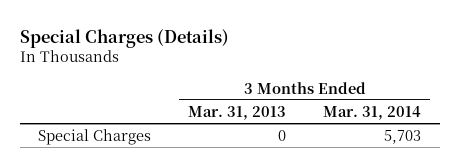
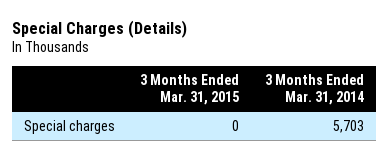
[188,105,287,120] Mar. 31, 2013 -> none
none -> [140,74,240,106] 3 Months Ended Mar. 31, 2015
[38,128,152,145] Special Charges -> [24,120,116,135] Special charges

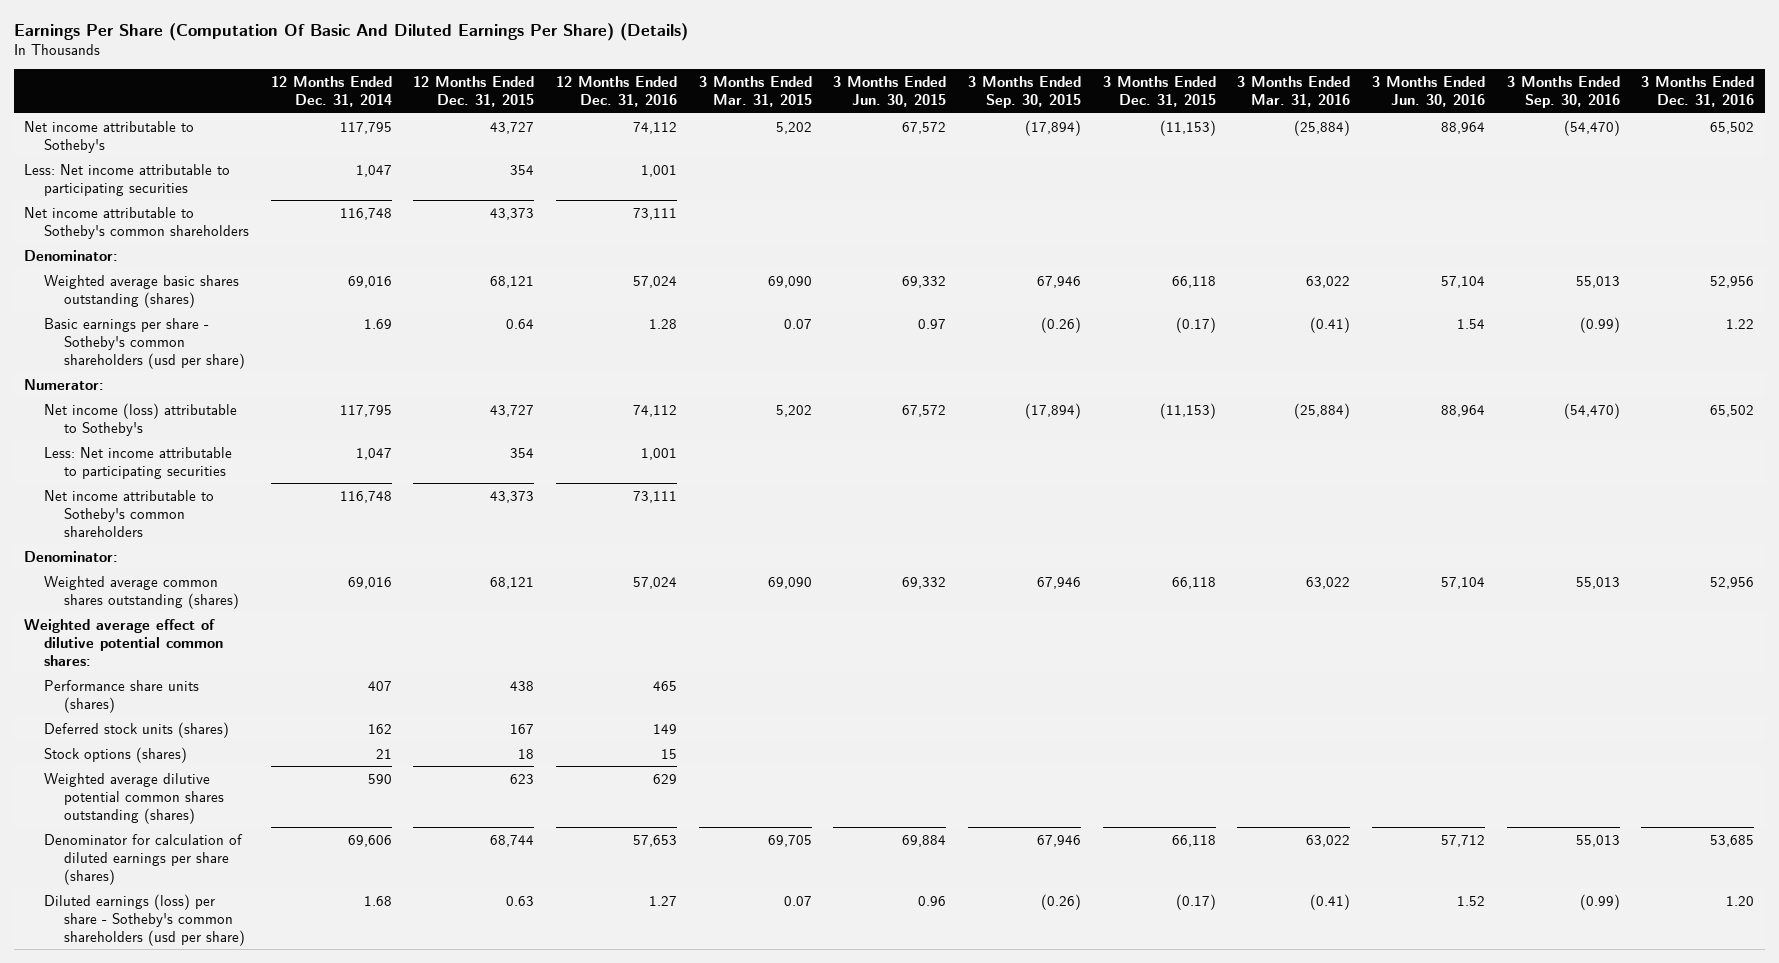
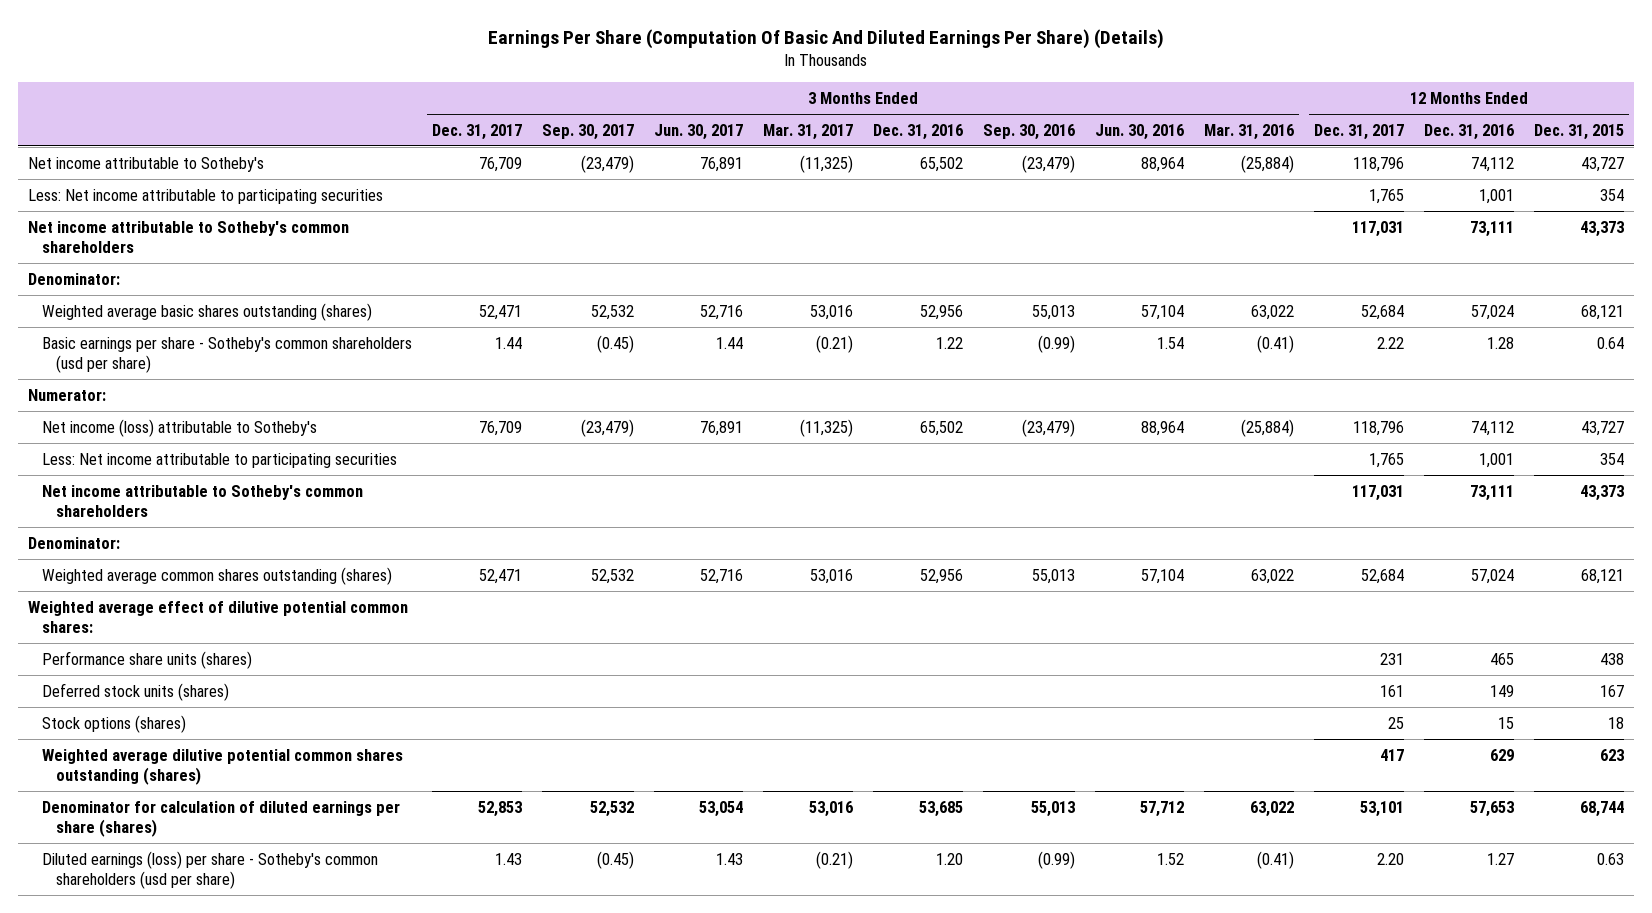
[270,76,392,108] 12 Months Ended Dec. 31, 2014 -> none
[698,76,812,108] 3 Months Ended Mar. 31, 2015 -> none
[833,76,947,108] 3 Months Ended Jun. 30, 2015 -> none
[968,76,1082,109] 3 Months Ended Sep. 30, 2015 -> none
[1102,76,1216,108] 3 Months Ended Dec. 31, 2015 -> none
none -> [432,123,523,140] Dec. 31, 2017
none -> [542,123,635,140] Sep. 30, 2017
none -> [654,123,744,140] Jun. 30, 2017
none -> [763,123,854,140] Mar. 31, 2017
none -> [1314,123,1405,140] Dec. 31, 2017
[1563,119,1620,136] (54,470) -> [1022,154,1076,173] (23,479)
[1563,402,1620,419] (54,470) -> [1022,418,1076,437] (23,479)

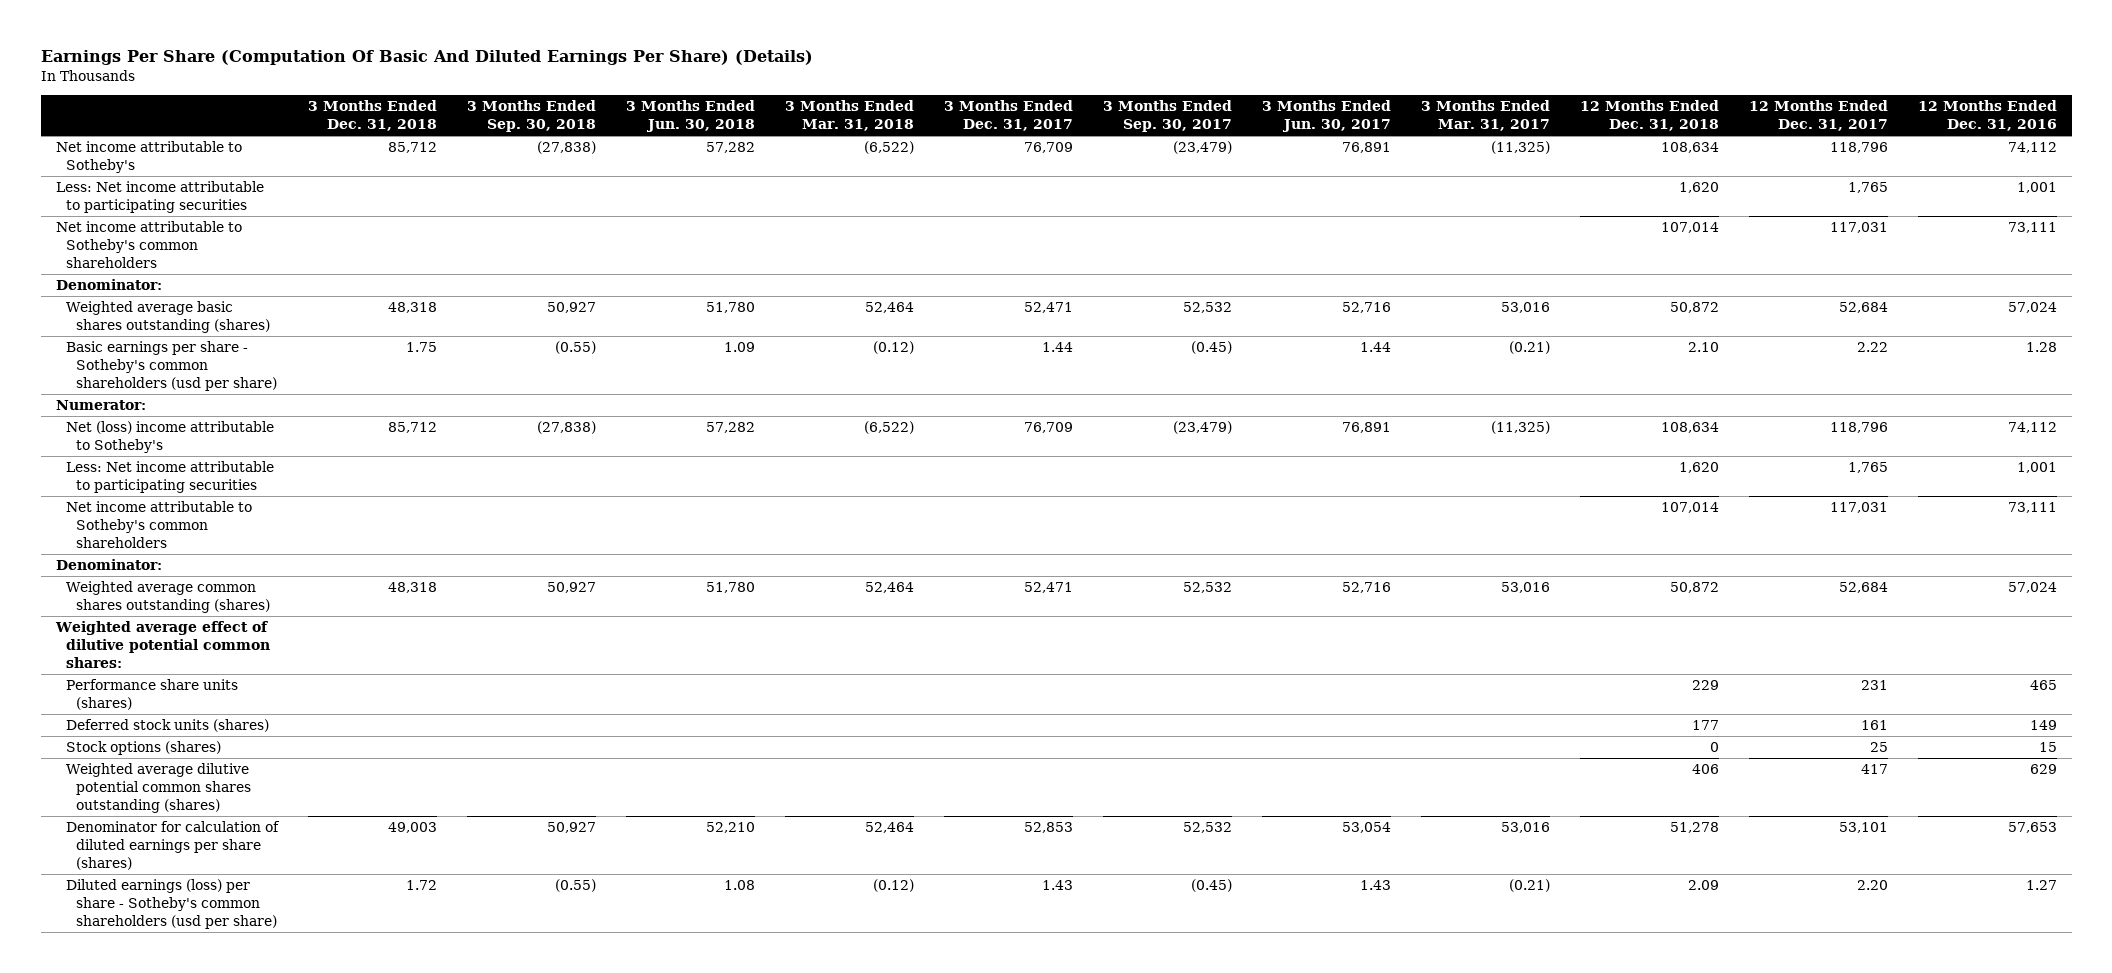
[873,123,964,140] Dec. 31, 2016 -> none
[983,123,1076,140] Sep. 30, 2016 -> none
[1095,123,1185,140] Jun. 30, 2016 -> none
[1204,123,1295,140] Mar. 31, 2016 -> none
[1534,123,1625,140] Dec. 31, 2015 -> none
none -> [307,100,437,132] 3 Months Ended Dec. 31, 2018
none -> [466,100,596,133] 3 Months Ended Sep. 30, 2018
none -> [625,100,755,133] 3 Months Ended Jun. 30, 2018
none -> [784,100,914,132] 3 Months Ended Mar. 31, 2018
none -> [1579,100,1719,132] 12 Months Ended Dec. 31, 2018
[42,418,318,437] Net income (loss) attributable to Sotheby's -> [65,421,274,454] Net (loss) income attributable to Sotheby's

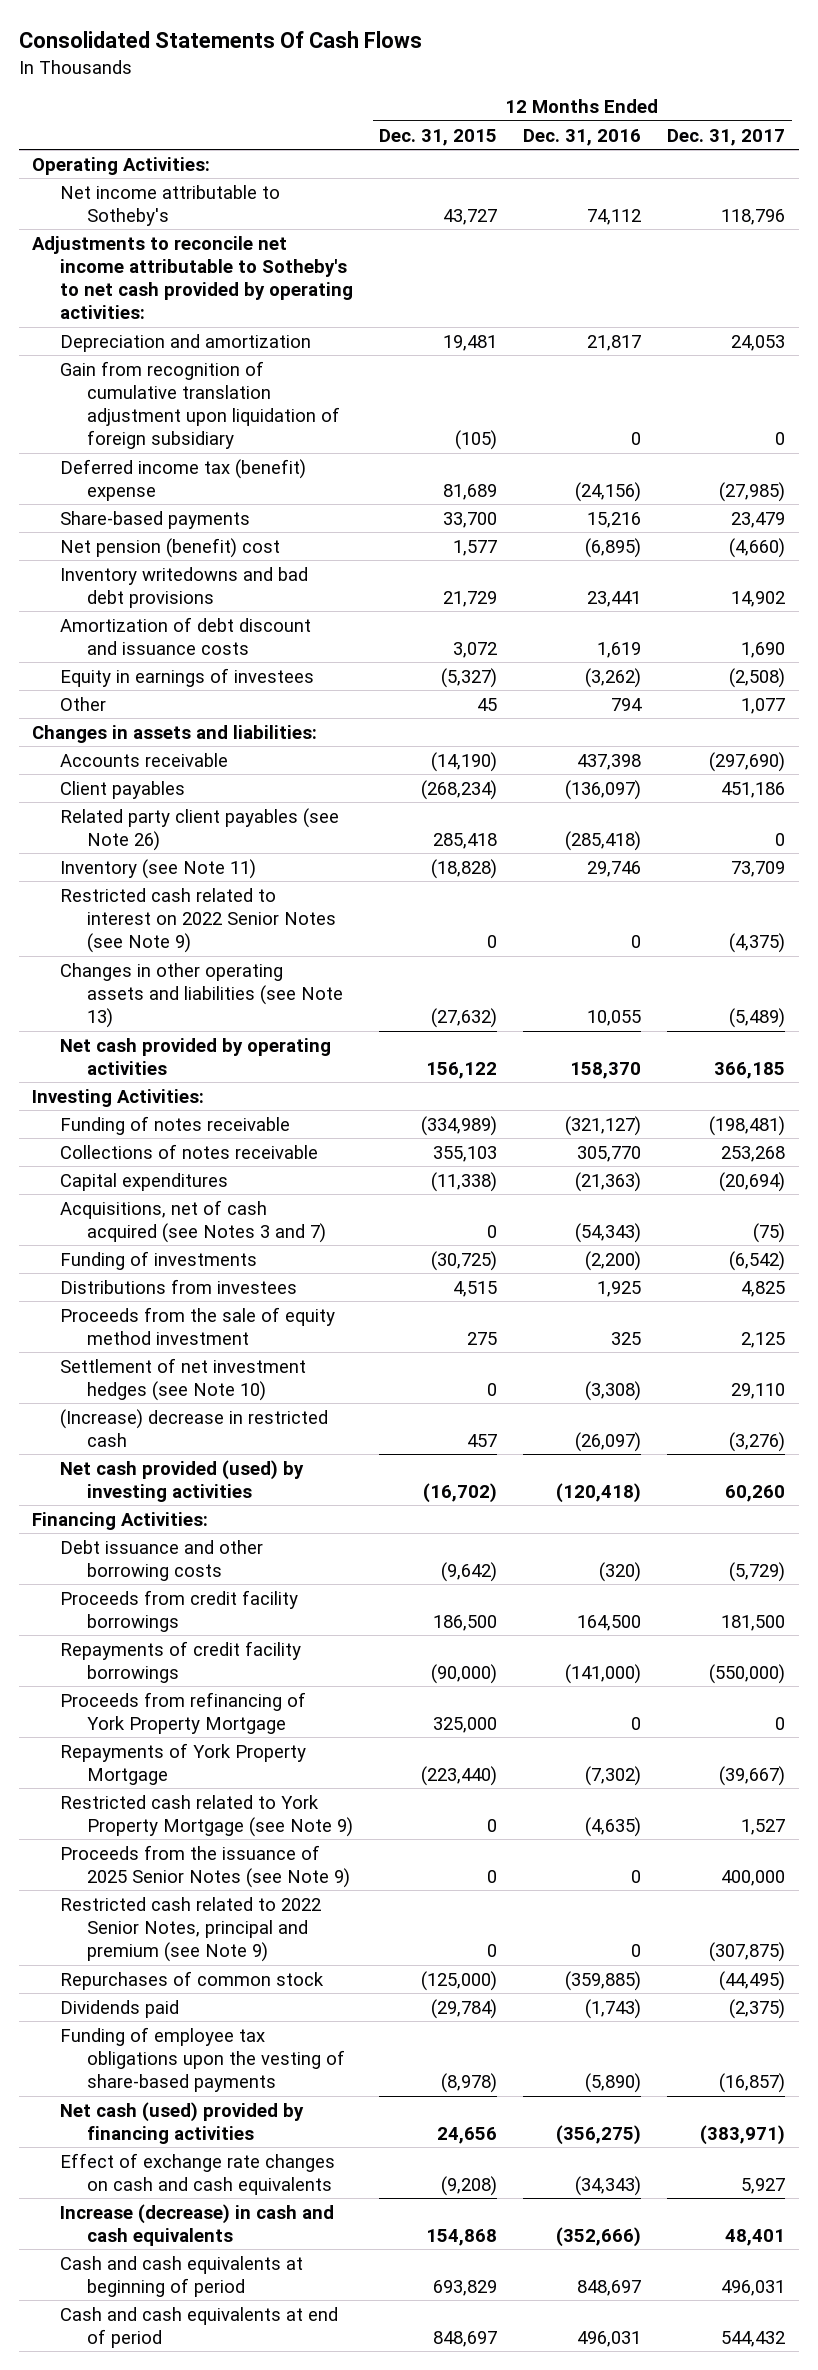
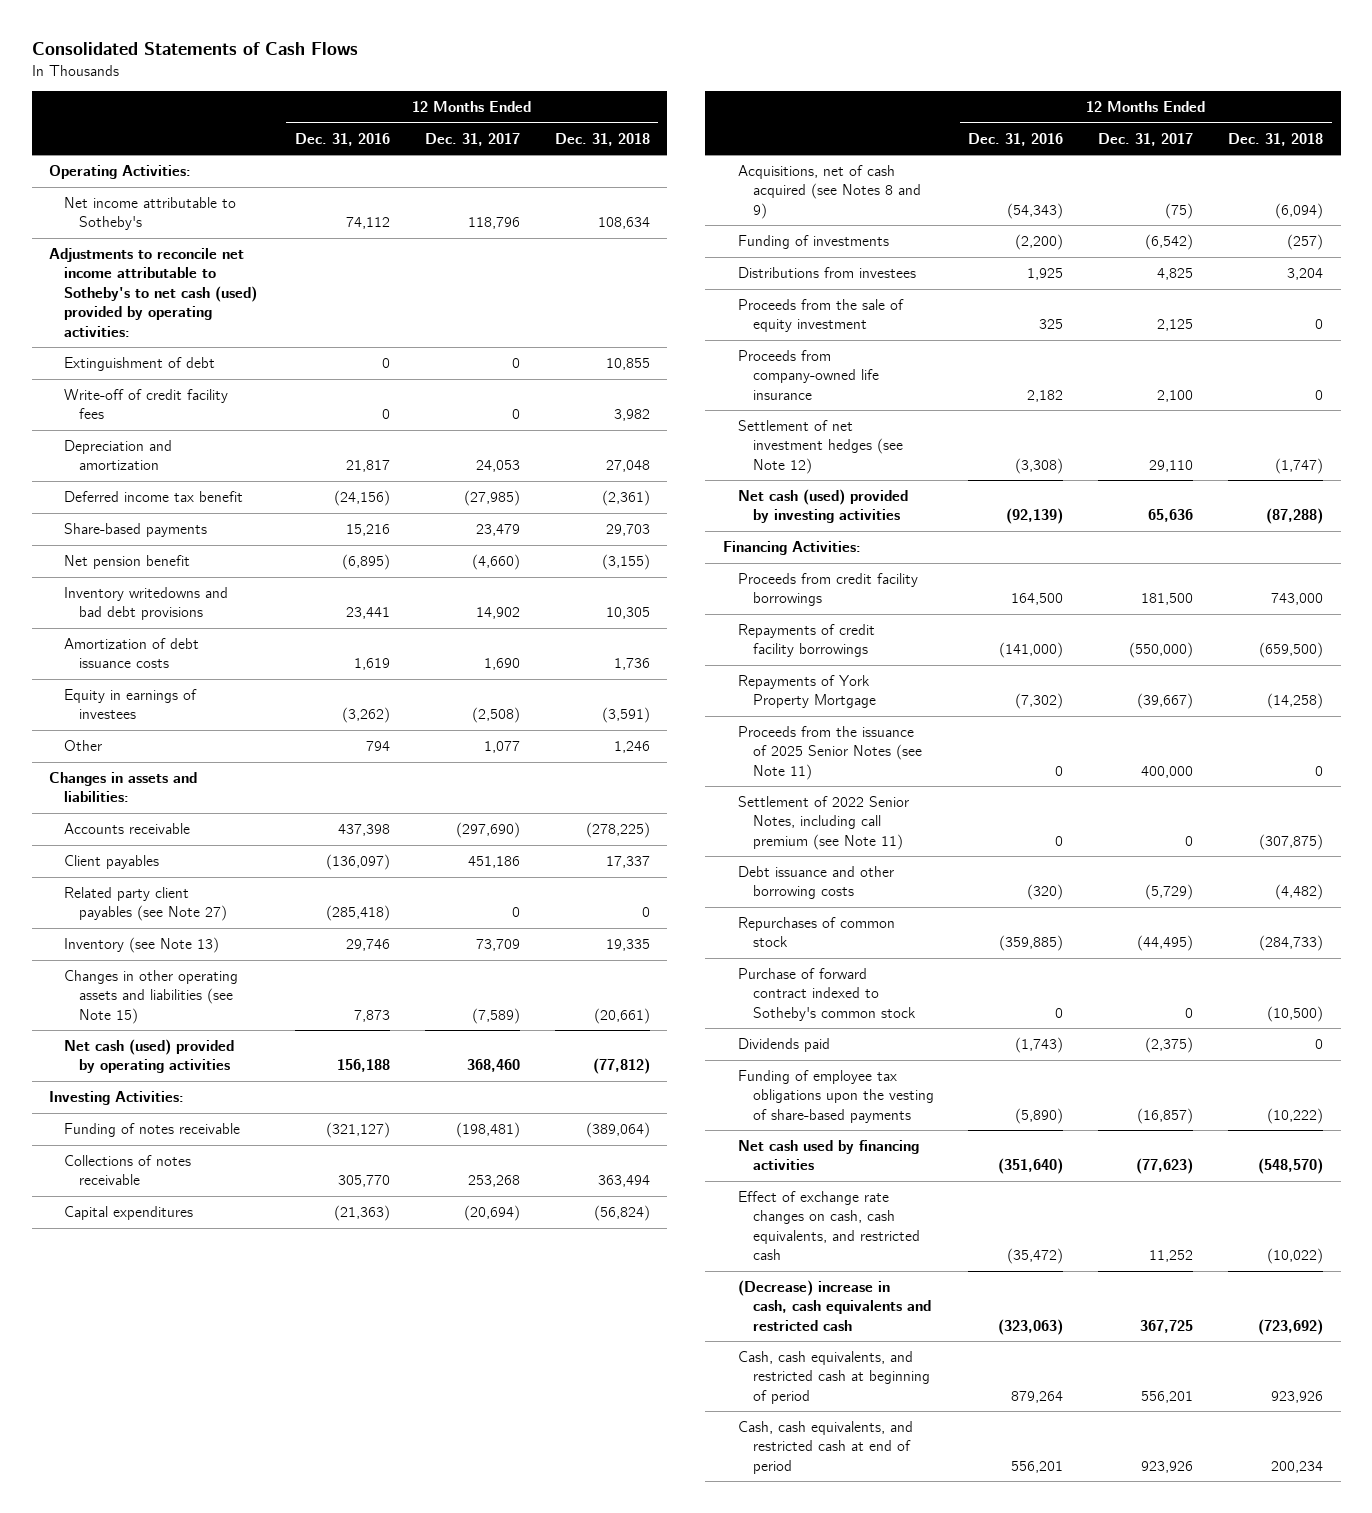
[19,31,423,49] Consolidated Statements Of Cash Flows -> [31,42,358,56] Consolidated Statements of Cash Flows
[379,128,498,146] Dec. 31, 2015 -> none
none -> [554,132,650,146] Dec. 31, 2018
[32,235,353,320] Adjustments to reconcile net income attributable to Sotheby's to net cash provided by operating activities: -> [49,248,258,337] Adjustments to reconcile net income attributable to Sotheby's to net cash (used) provided by operating activities:
none -> [64,357,216,372] Extinguishment of debt
none -> [64,389,229,420] Write-off of credit facility fees
[59,360,340,450] Gain from recognition of cumulative translation adjustment upon liquidation of foreign subsidiary -> none
[59,458,306,501] Deferred income tax (benefit) expense -> [64,491,244,503] Deferred income tax benefit
[59,537,280,558] Net pension (benefit) cost -> [64,555,191,570] Net pension benefit
[59,616,311,655] Amortization of debt discount and issuance costs -> [64,638,200,669] Amortization of debt issuance costs
[59,887,336,953] Restricted cash related to interest on 2022 Senior Notes (see Note 9) -> none
[59,807,339,851] Related party client payables (see Note 26) -> [64,887,228,922] Related party client payables (see Note 27)
[59,858,256,879] Inventory (see Note 11) -> [64,937,220,954] Inventory (see Note 13)
[59,962,343,1028] Changes in other operating assets and liabilities (see Note 13) -> [64,970,239,1024] Changes in other operating assets and liabilities (see Note 15)
[587,1009,642,1026] 10,055 -> [353,1009,390,1022] 7,873
[729,1007,786,1028] (5,489) -> [471,1007,520,1024] (7,589)
[59,1037,331,1075] Net cash provided by operating activities -> [64,1039,235,1074] Net cash (used) provided by operating activities
[570,1061,642,1079] 158,370 -> [336,1059,390,1073] 156,188
[714,1061,786,1079] 366,185 -> [466,1059,520,1073] 368,460
[59,1199,326,1243] Acquisitions, net of cash acquired (see Notes 3 and 7) -> [737,165,921,219] Acquisitions, net of cash acquired (see Notes 8 and 9)
[59,1408,328,1447] (Increase) decrease in restricted cash -> none
[59,1306,335,1345] Proceeds from the sale of equity method investment -> [737,299,904,333] Proceeds from the sale of equity investment
none -> [737,350,879,400] Proceeds from company-owned life insurance
[59,1357,306,1401] Settlement of net investment hedges (see Note 10) -> [737,420,903,474] Settlement of net investment hedges (see Note 12)
[59,1459,304,1502] Net cash provided (used) by investing activities -> [737,489,908,524] Net cash (used) provided by investing activities
[556,1482,642,1503] (120,418) -> [1006,508,1064,525] (92,139)
[725,1484,786,1502] 60,260 -> [1148,509,1194,523] 65,636
[59,1691,306,1734] Proceeds from refinancing of York Property Mortgage -> none
[59,1794,353,1837] Restricted cash related to York Property Mortgage (see Note 9) -> none
[59,1896,321,1962] Restricted cash related to 2022 Senior Notes, principal and premium (see Note 9) -> none
[59,1844,350,1888] Proceeds from the issuance of 2025 Senior Notes (see Note 9) -> [737,726,922,780] Proceeds from the issuance of 2025 Senior Notes (see Note 11)
none -> [737,796,909,850] Settlement of 2022 Senior Notes, including call premium (see Note 11)
[59,1539,263,1581] Debt issuance and other borrowing costs -> [737,866,894,900] Debt issuance and other borrowing costs
none -> [737,968,916,1021] Purchase of forward contract indexed to Sotheby's common stock
[59,2101,304,2144] Net cash (used) provided by financing activities -> [737,1140,919,1171] Net cash used by financing activities
[556,2124,642,2145] (356,275) -> [998,1158,1064,1175] (351,640)
[700,2124,786,2145] (383,971) -> [1136,1158,1194,1175] (77,623)
[59,2152,335,2195] Effect of exchange rate changes on cash and cash equivalents -> [737,1191,920,1261] Effect of exchange rate changes on cash, cash equivalents, and restricted cash
[575,2175,642,2196] (34,343) -> [1007,1248,1064,1265] (35,472)
[741,2177,786,2194] 5,927 -> [1149,1250,1194,1263] 11,252
[59,2203,334,2246] Increase (decrease) in cash and cash equivalents -> [737,1280,931,1331] (Decrease) increase in cash, cash equivalents and restricted cash
[556,2226,642,2247] (352,666) -> [998,1318,1064,1335] (323,063)
[725,2228,786,2246] 48,401 -> [1140,1319,1194,1333] 367,725
[59,2255,303,2297] Cash and cash equivalents at beginning of period -> [737,1351,930,1404] Cash, cash equivalents, and restricted cash at beginning of period
[577,2279,642,2296] 848,697 -> [1011,1390,1064,1403] 879,264
[721,2279,786,2296] 496,031 -> [1141,1390,1194,1403] 556,201
[59,2306,338,2348] Cash and cash equivalents at end of period -> [737,1421,913,1474] Cash, cash equivalents, and restricted cash at end of period
[577,2330,642,2347] 496,031 -> [1011,1460,1064,1473] 556,201
[721,2330,786,2347] 544,432 -> [1141,1460,1194,1473] 923,926

